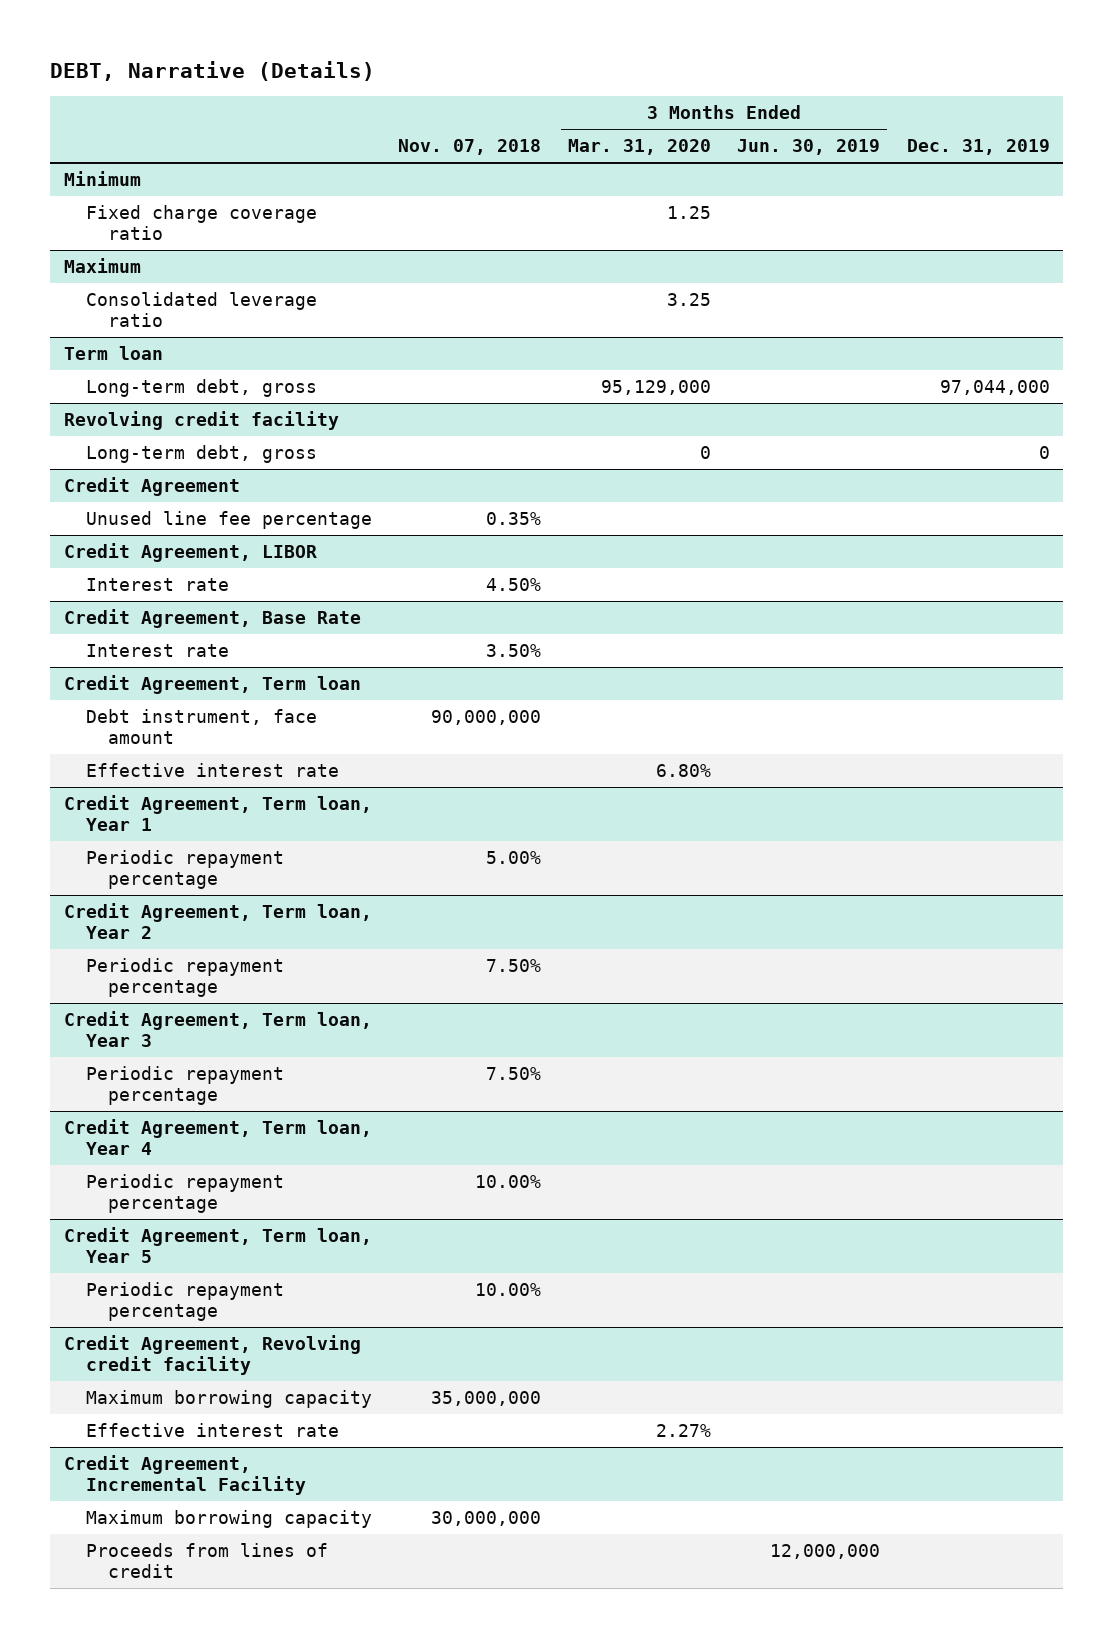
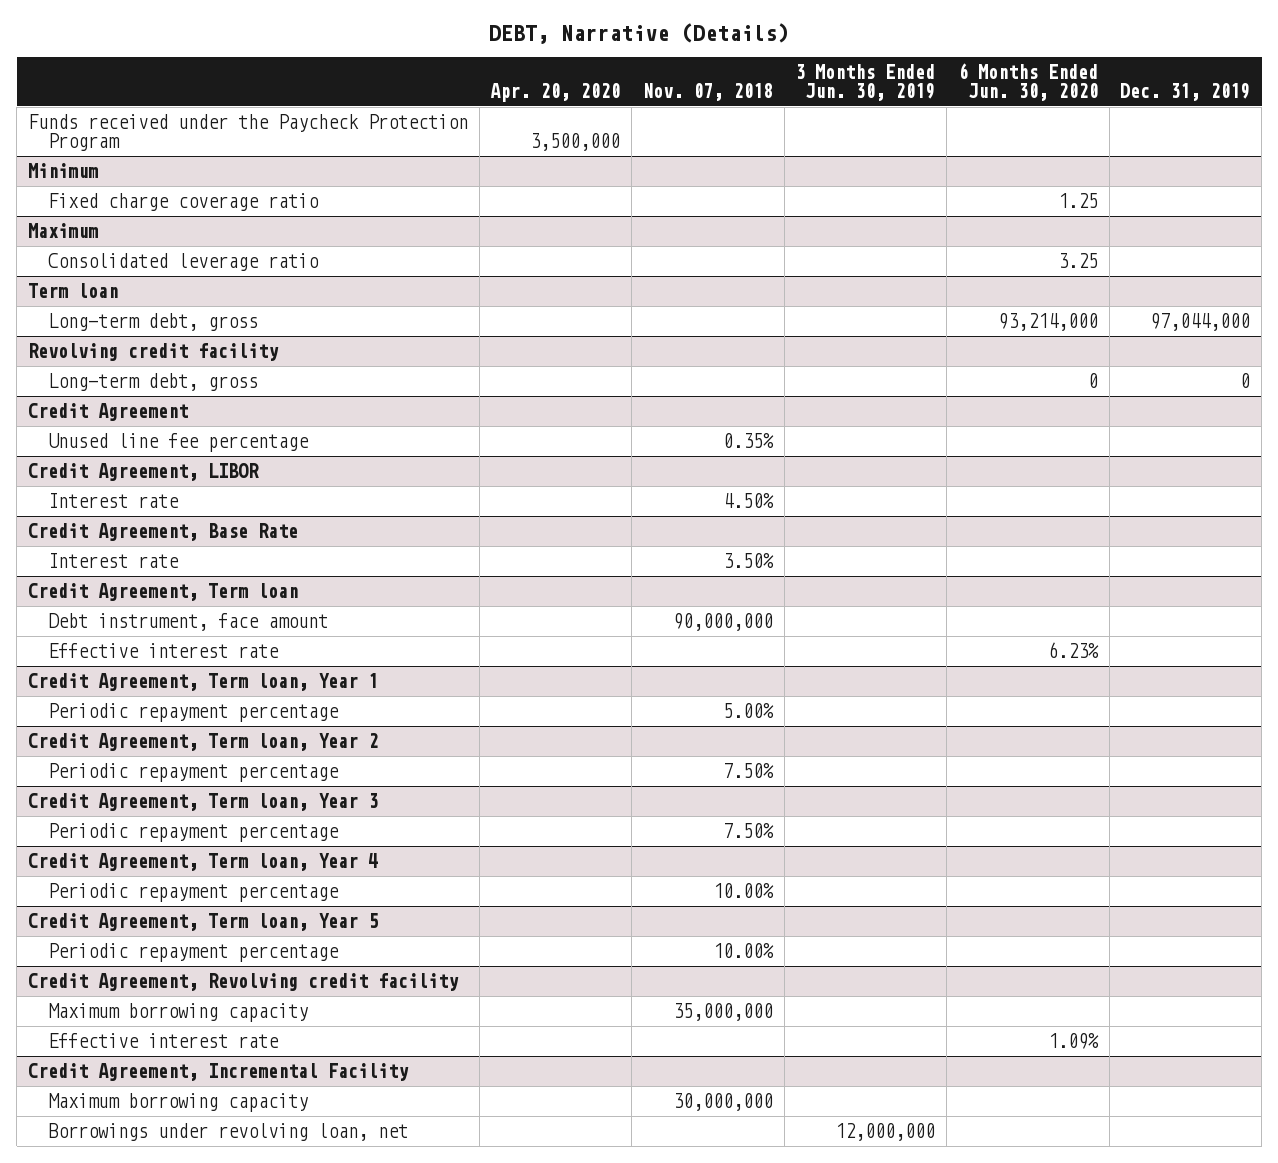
[567,139,711,156] Mar. 31, 2020 -> none
none -> [490,82,621,102] Apr. 20, 2020
none -> [957,62,1098,101] 6 Months Ended Jun. 30, 2020
none -> [27,114,468,152] Funds received under the Paycheck Protection Program
[85,1543,328,1579] Proceeds from lines of credit -> [47,1123,408,1142] Borrowings under revolving loan, net

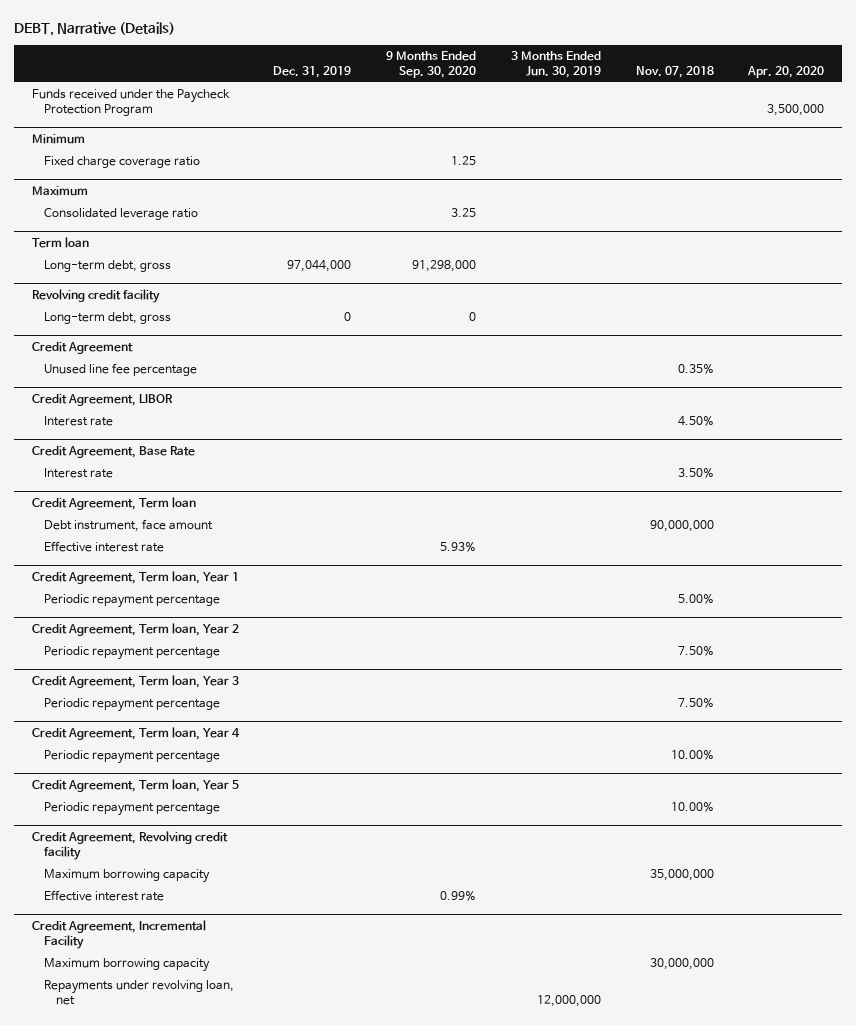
[957,62,1098,101] 6 Months Ended Jun. 30, 2020 -> none
none -> [386,50,477,79] 9 Months Ended Sep. 30, 2020
[47,1123,408,1142] Borrowings under revolving loan, net -> [43,980,234,1006] Repayments under revolving loan, net

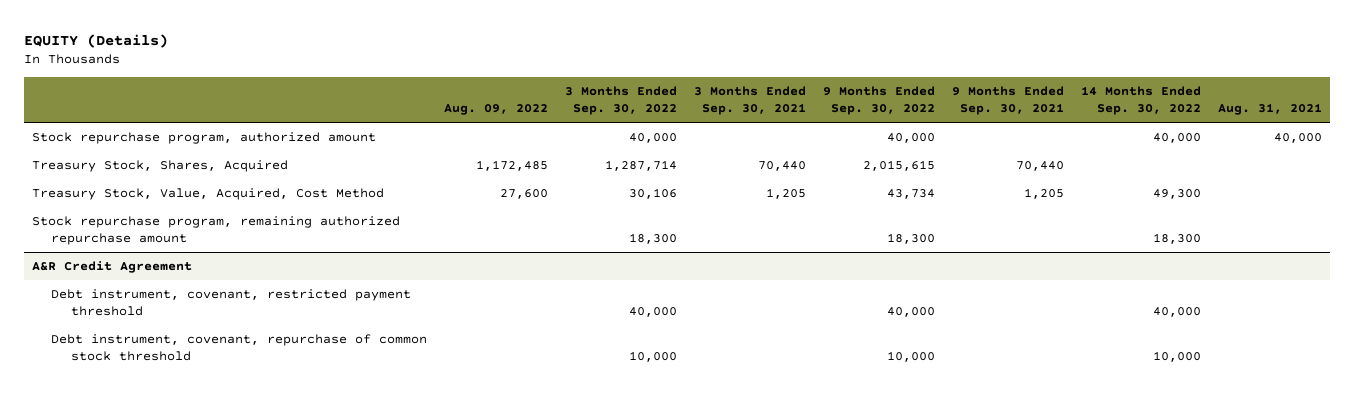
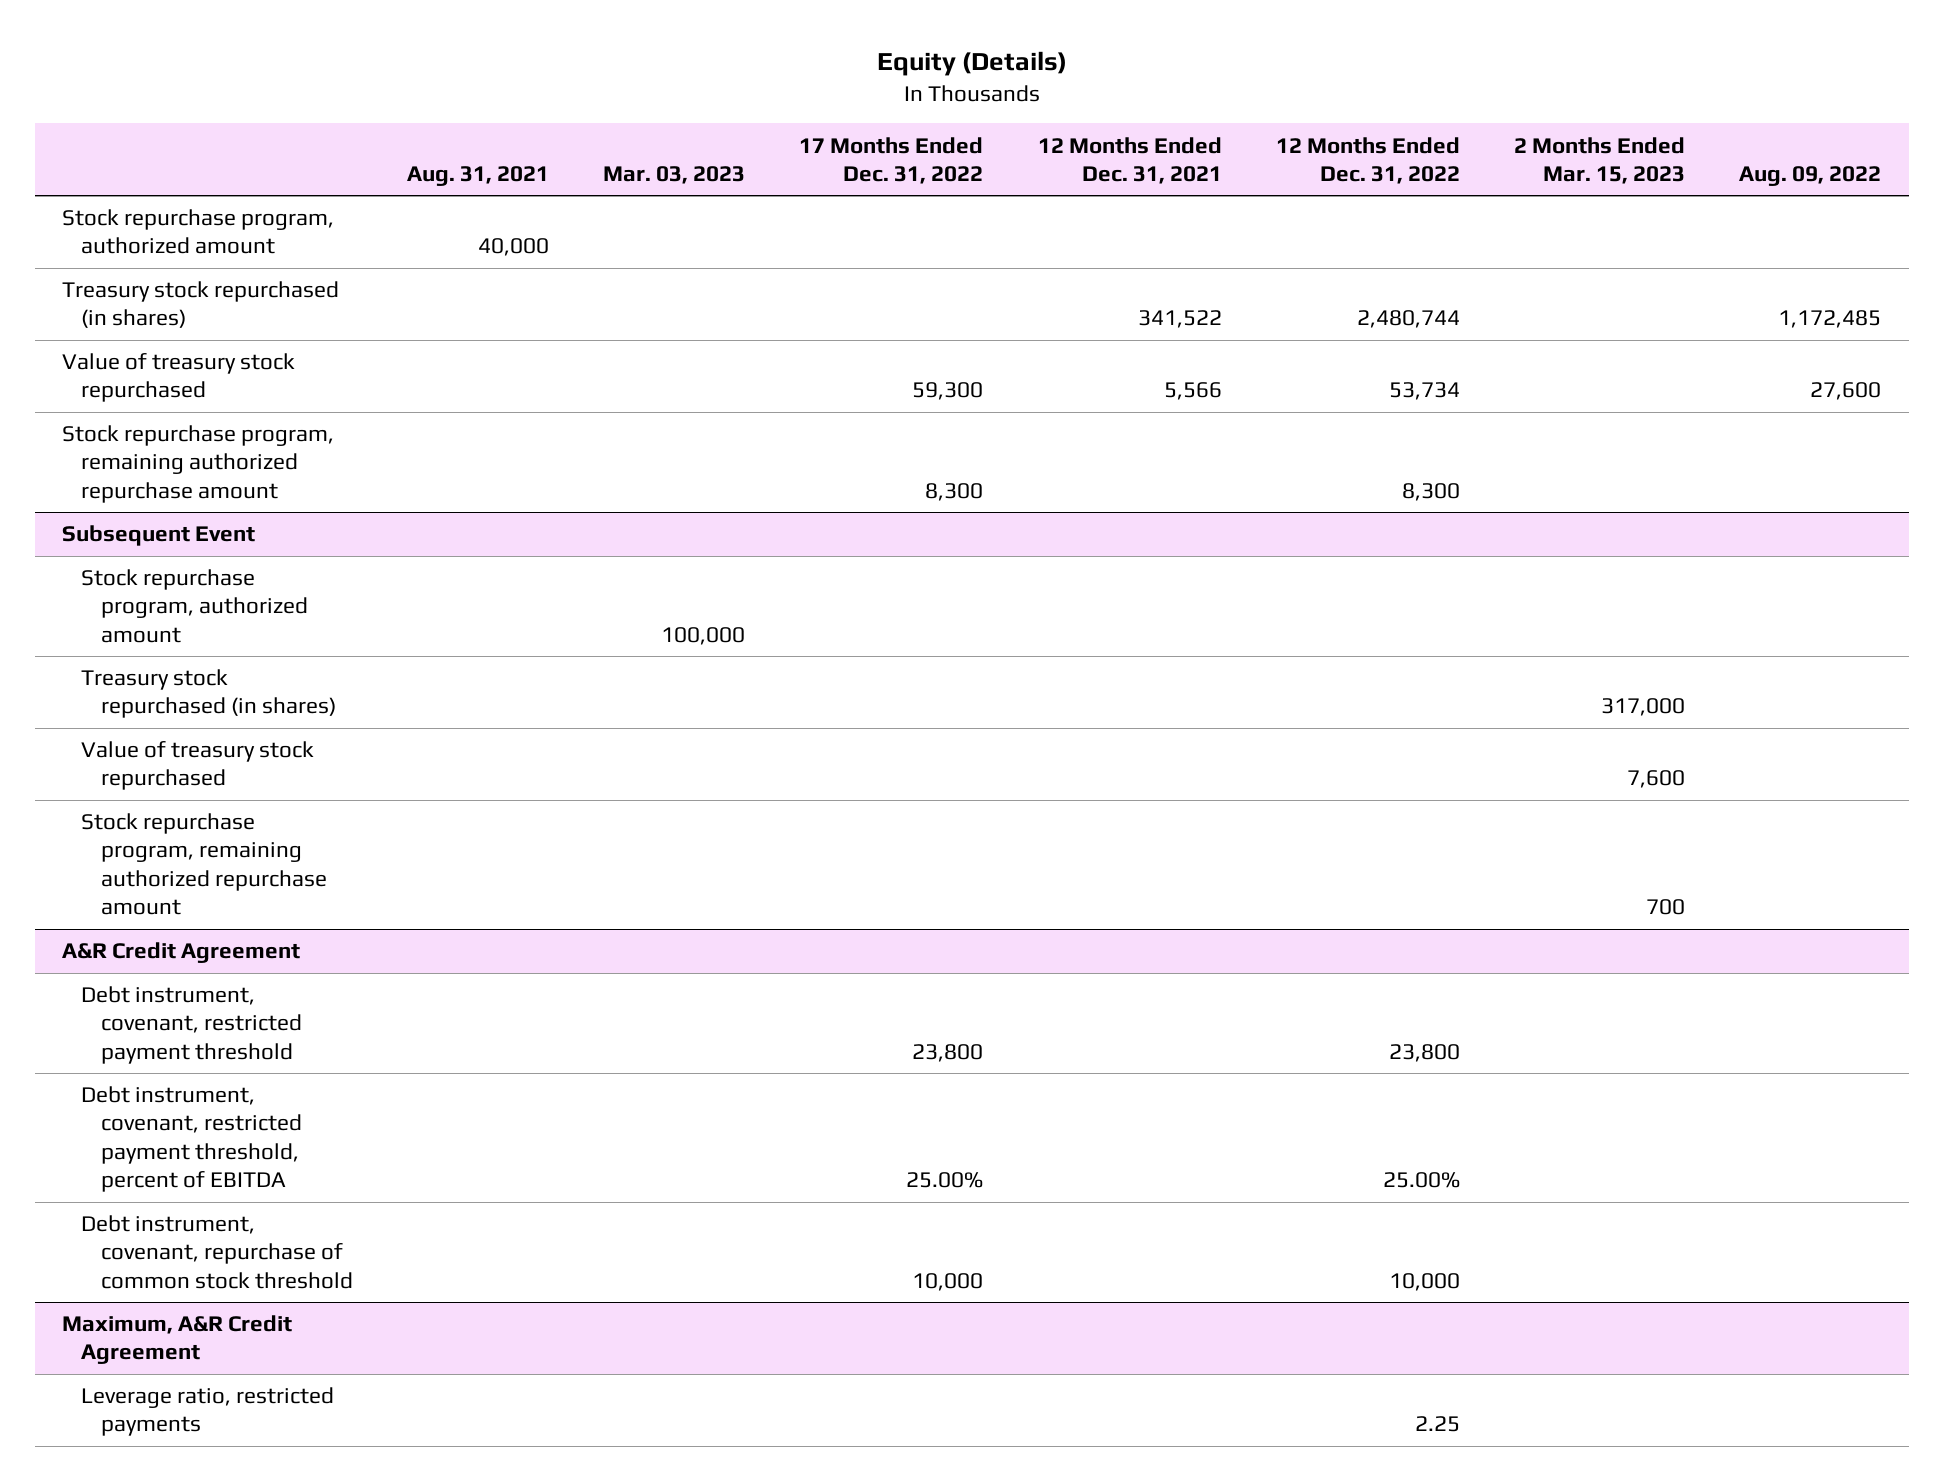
[23,33,168,48] EQUITY (Details) -> [876,51,1067,77] Equity (Details)
[565,86,678,116] 3 Months Ended Sep. 30, 2022 -> none
[694,86,807,116] 3 Months Ended Sep. 30, 2021 -> none
[823,86,936,116] 9 Months Ended Sep. 30, 2022 -> none
[951,86,1064,116] 9 Months Ended Sep. 30, 2021 -> none
[1080,86,1201,116] 14 Months Ended Sep. 30, 2022 -> none
none -> [603,165,746,184] Mar. 03, 2023
none -> [799,136,984,184] 17 Months Ended Dec. 31, 2022
none -> [1037,136,1222,184] 12 Months Ended Dec. 31, 2021
none -> [1275,136,1460,184] 12 Months Ended Dec. 31, 2022
none -> [1514,136,1686,184] 2 Months Ended Mar. 15, 2023
[32,160,289,173] Treasury Stock, Shares, Acquired -> [62,281,340,329] Treasury stock repurchased (in shares)
[32,188,385,201] Treasury Stock, Value, Acquired, Cost Method -> [62,353,296,403] Value of treasury stock repurchased
none -> [62,525,256,547] Subsequent Event
none -> [81,569,308,643] Stock repurchase program, authorized amount
none -> [81,669,336,719] Treasury stock repurchased (in shares)
none -> [81,741,315,791] Value of treasury stock repurchased
none -> [81,813,327,916] Stock repurchase program, remaining authorized repurchase amount
none -> [81,1086,302,1193] Debt instrument, covenant, restricted payment threshold, percent of EBITDA
none -> [62,1315,293,1365] Maximum, A&R Credit Agreement
none -> [81,1387,335,1437] Leverage ratio, restricted payments

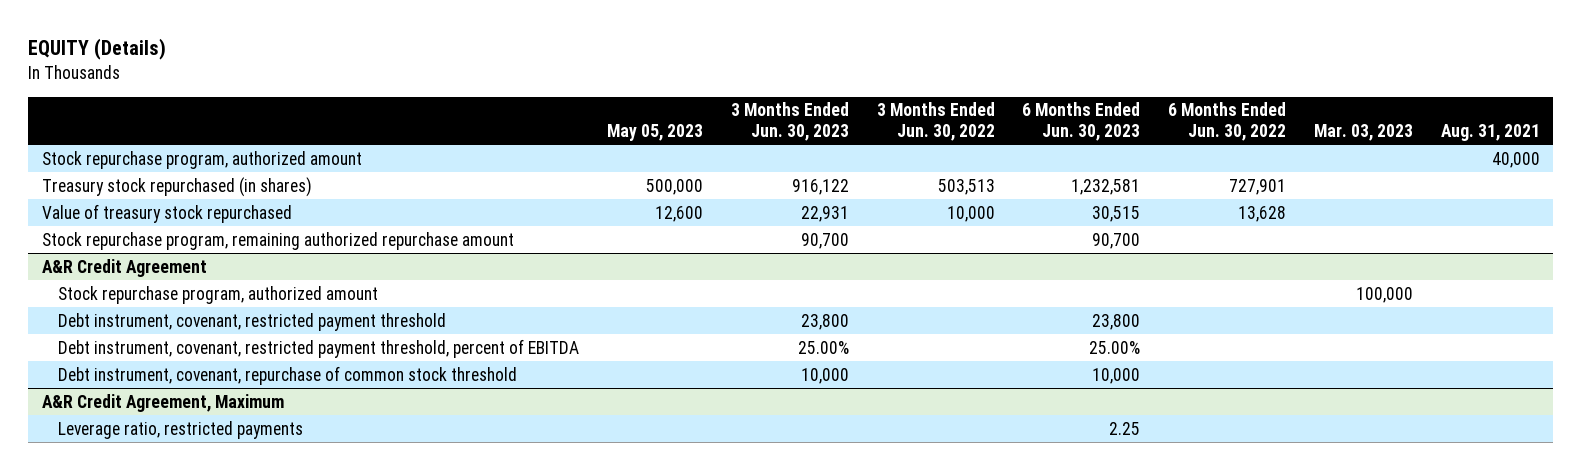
[876,51,1067,77] Equity (Details) -> [28,38,167,61] EQUITY (Details)
[799,136,984,184] 17 Months Ended Dec. 31, 2022 -> none
[1037,136,1222,184] 12 Months Ended Dec. 31, 2021 -> none
[1275,136,1460,184] 12 Months Ended Dec. 31, 2022 -> none
[1514,136,1686,184] 2 Months Ended Mar. 15, 2023 -> none
[1739,165,1882,186] Aug. 09, 2022 -> none
none -> [607,124,704,142] May 05, 2023
none -> [730,102,849,142] 3 Months Ended Jun. 30, 2023
none -> [876,102,995,142] 3 Months Ended Jun. 30, 2022
none -> [1022,102,1141,142] 6 Months Ended Jun. 30, 2023
none -> [1168,102,1287,142] 6 Months Ended Jun. 30, 2022
[62,525,256,547] Subsequent Event -> none
[81,569,308,643] Stock repurchase program, authorized amount -> none
[81,669,336,719] Treasury stock repurchased (in shares) -> none
[81,741,315,791] Value of treasury stock repurchased -> none
[81,813,327,916] Stock repurchase program, remaining authorized repurchase amount -> none
none -> [58,285,379,304] Stock repurchase program, authorized amount
[62,1315,293,1365] Maximum, A&R Credit Agreement -> [41,393,284,412] A&R Credit Agreement, Maximum

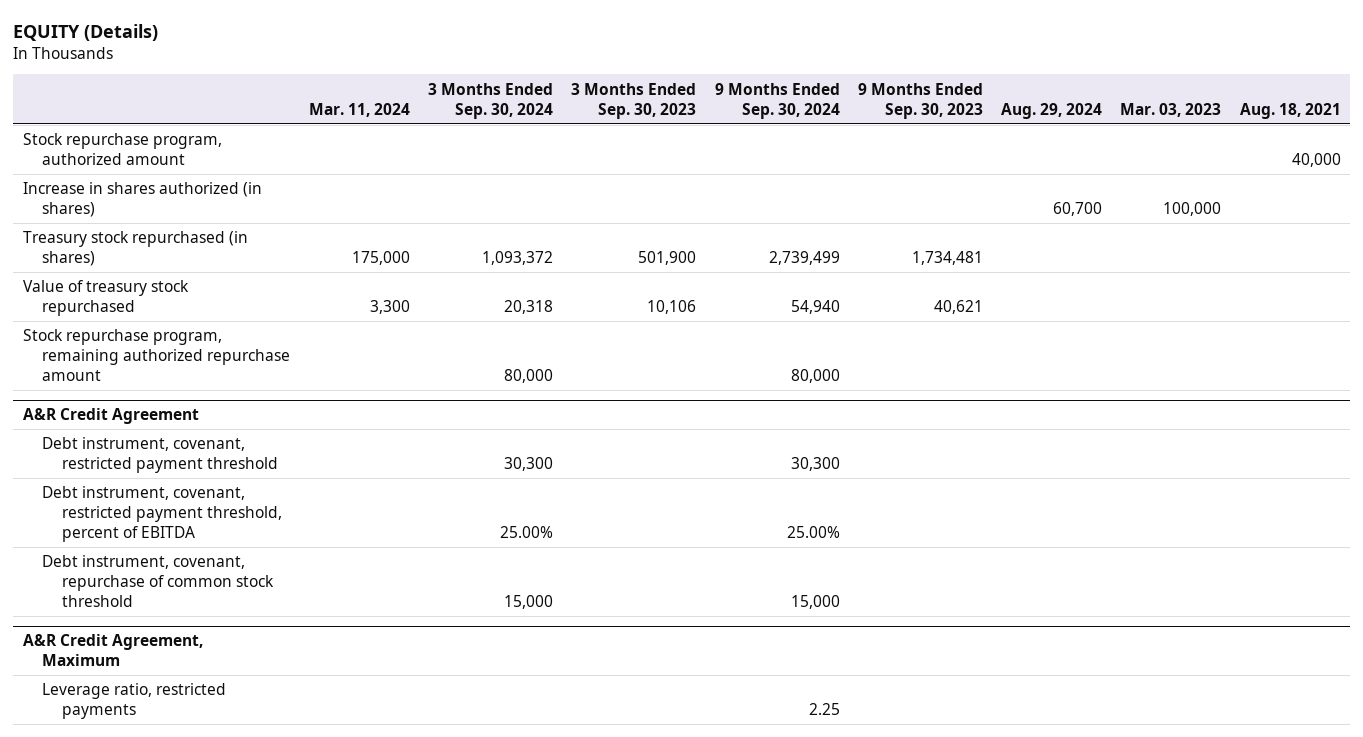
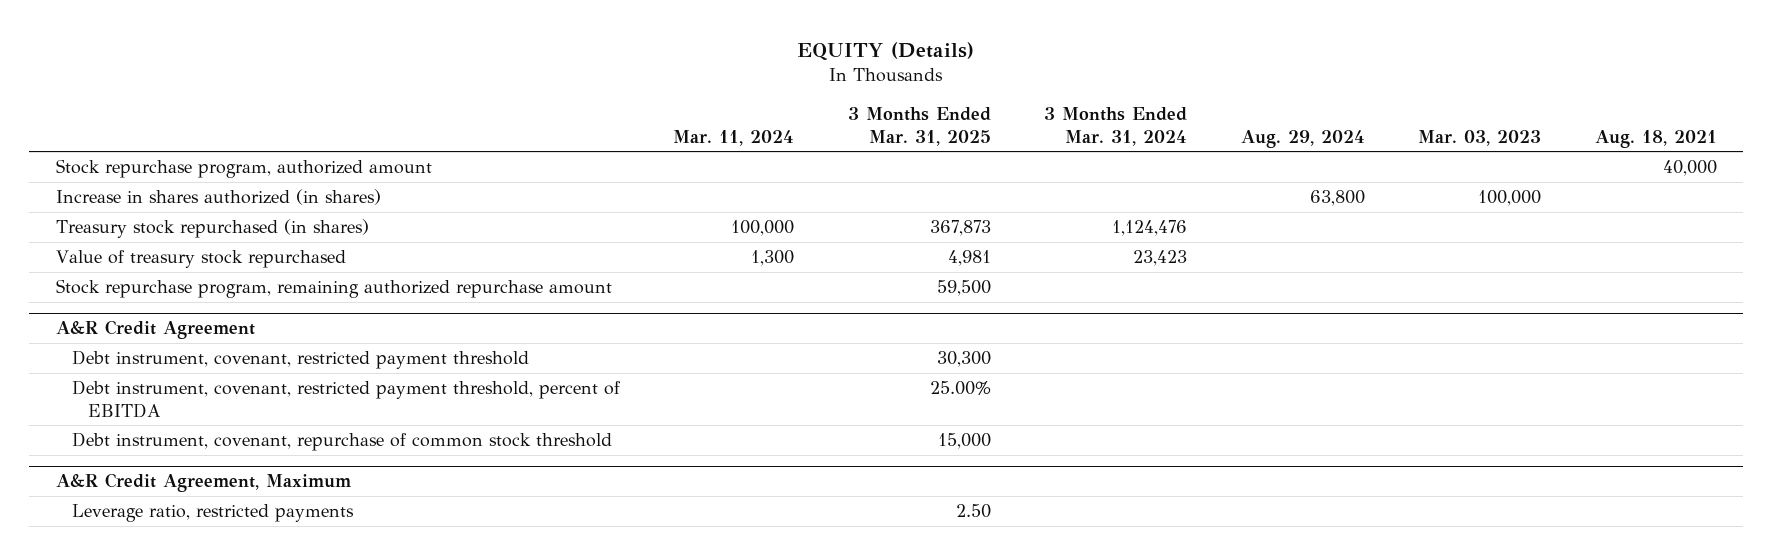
[427,82,553,119] 3 Months Ended Sep. 30, 2024 -> none
[571,82,697,119] 3 Months Ended Sep. 30, 2023 -> none
[714,82,840,119] 9 Months Ended Sep. 30, 2024 -> none
[857,82,983,119] 9 Months Ended Sep. 30, 2023 -> none
none -> [847,107,991,146] 3 Months Ended Mar. 31, 2025
none -> [1044,107,1188,146] 3 Months Ended Mar. 31, 2024
[1053,202,1103,217] 60,700 -> [1309,189,1365,206] 63,800
[351,251,410,266] 175,000 -> [731,219,795,236] 100,000
[369,300,410,315] 3,300 -> [751,249,795,266] 1,300

